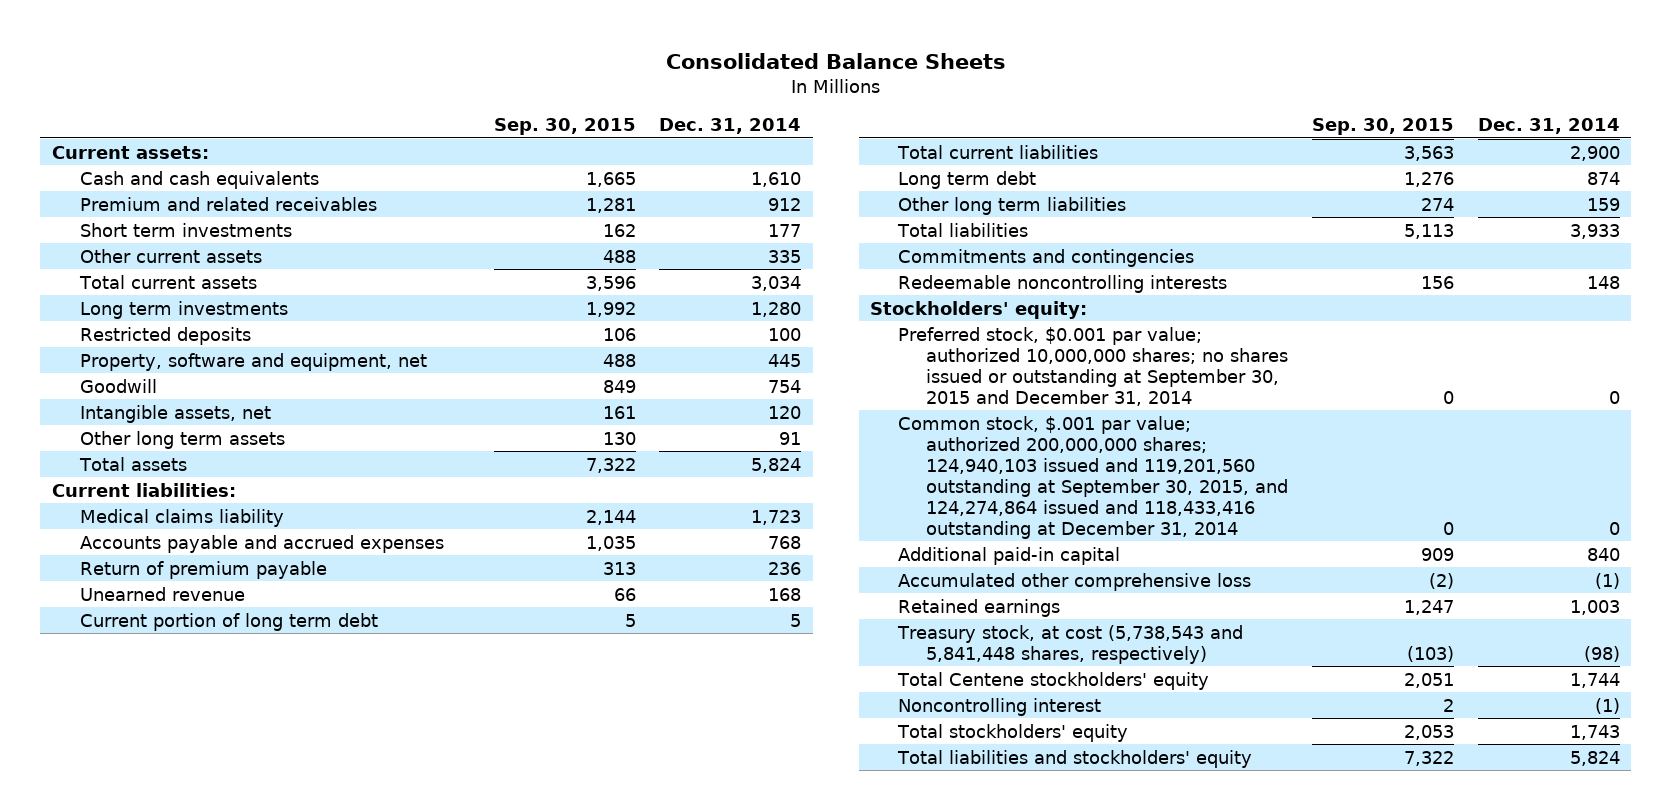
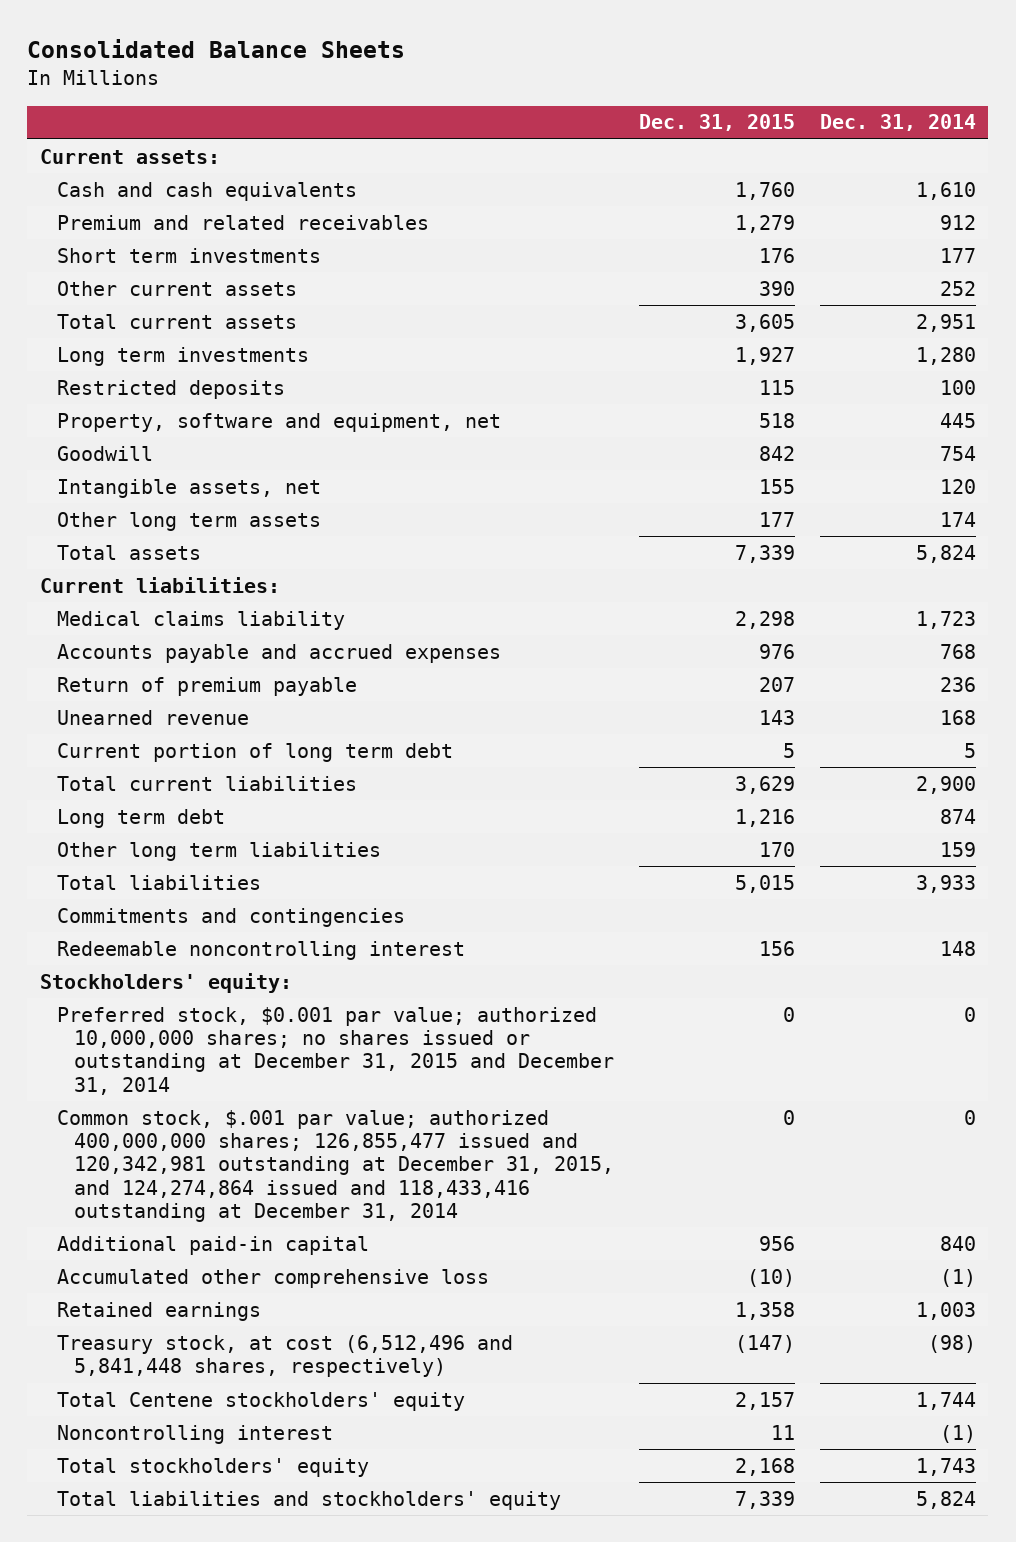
[493,117,636,135] Sep. 30, 2015 -> none
none -> [638,114,795,132] Dec. 31, 2015
[768,249,802,263] 335 -> [939,280,976,296] 252
[751,275,802,291] 3,034 -> [915,313,976,332] 2,951
[779,431,802,445] 91 -> [939,511,976,527] 174
[898,274,1228,293] Redeemable noncontrolling interests -> [56,940,465,960] Redeemable noncontrolling interest
[898,326,1289,406] Preferred stock, $0.001 par value; authorized 10,000,000 shares; no shares issued or outstanding at September 30, 2015 and December 31, 2014 -> [56,1006,614,1095] Preferred stock, $0.001 par value; authorized 10,000,000 shares; no shares issued or outstanding at December 31, 2015 and December 31, 2014
[898,415,1289,539] Common stock, $.001 par value; authorized 200,000,000 shares; 124,940,103 issued and 119,201,560 outstanding at September 30, 2015, and 124,274,864 issued and 118,433,416 outstanding at December 31, 2014 -> [56,1109,614,1222] Common stock, $.001 par value; authorized 400,000,000 shares; 126,855,477 issued and 120,342,981 outstanding at December 31, 2015, and 124,274,864 issued and 118,433,416 outstanding at December 31, 2014
[897,624,1244,664] Treasury stock, at cost (5,738,543 and 5,841,448 shares, respectively) -> [56,1334,513,1378] Treasury stock, at cost (6,512,496 and 5,841,448 shares, respectively)

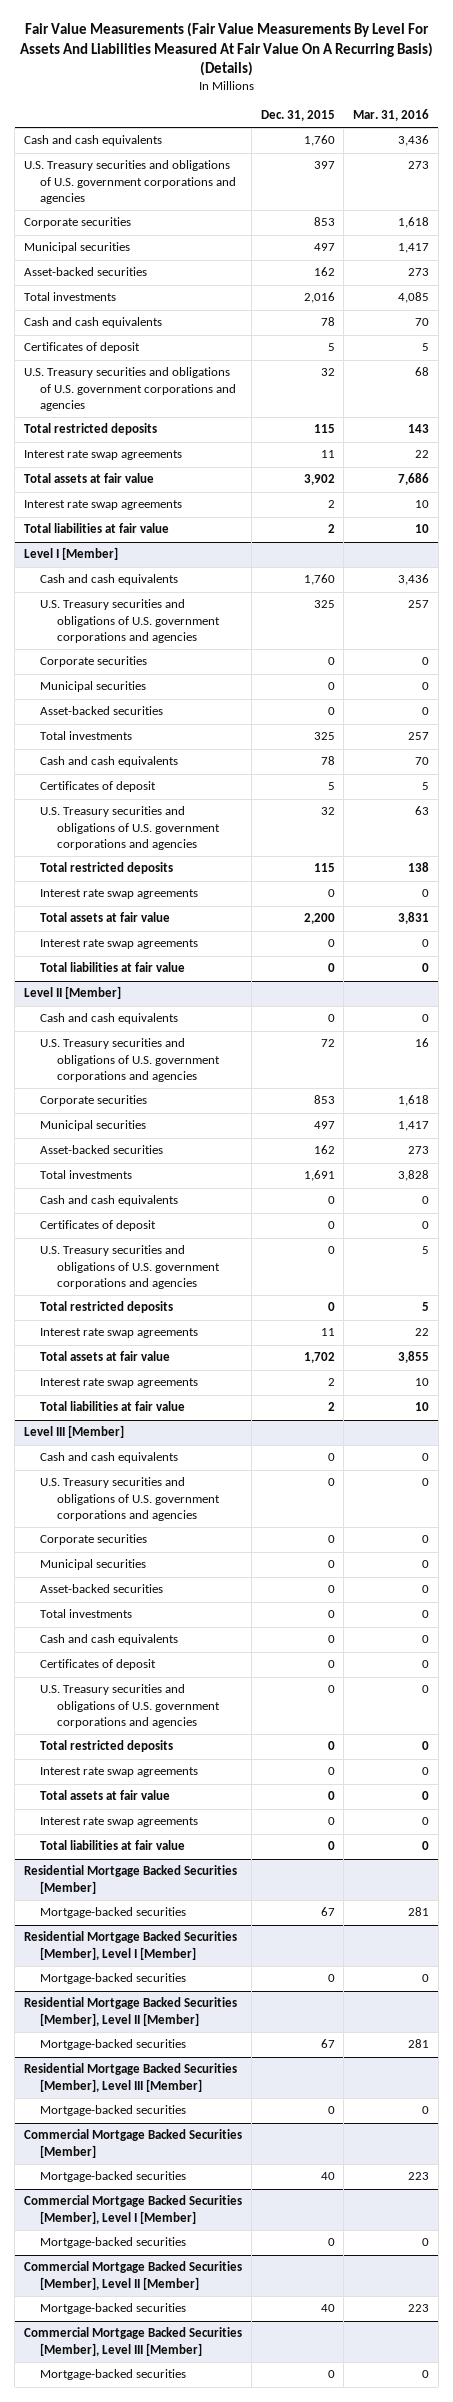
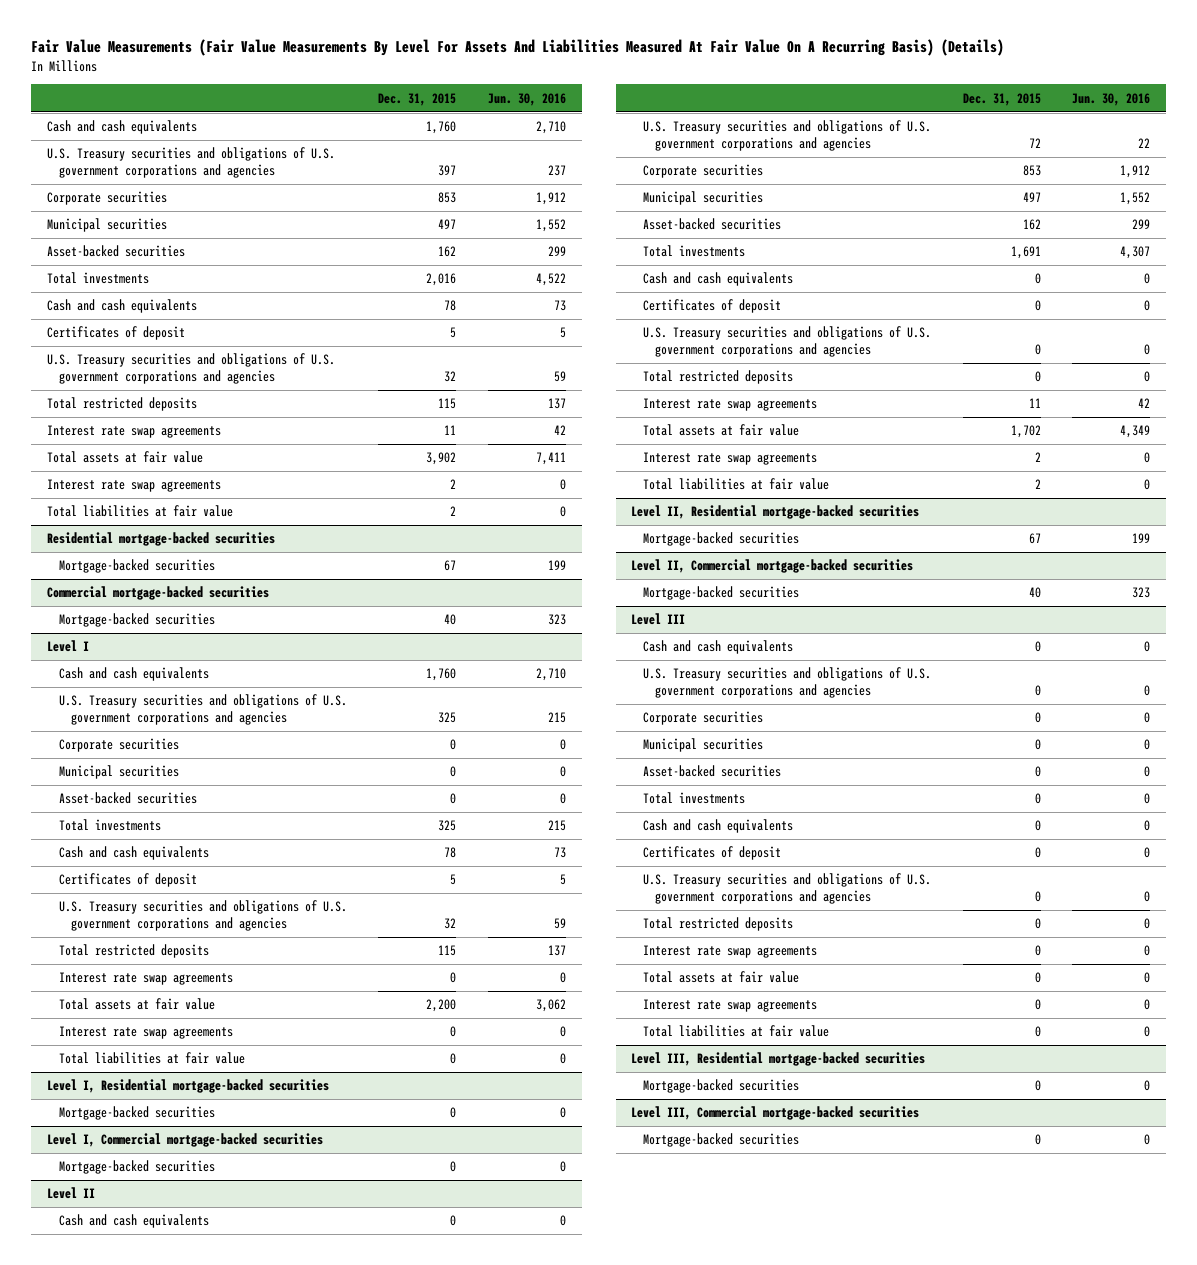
[353,108,430,121] Mar. 31, 2016 -> none
none -> [487,92,566,106] Jun. 30, 2016
none -> [46,532,275,547] Residential mortgage-backed securities
none -> [58,559,215,574] Mortgage-backed securities
none -> [46,586,269,601] Commercial mortgage-backed securities
none -> [58,613,215,628] Mortgage-backed securities
[24,547,119,561] Level I [Member] -> [46,640,89,653] Level I
none -> [46,1079,329,1094] Level I, Residential mortgage-backed securities
none -> [58,1106,215,1121] Mortgage-backed securities
none -> [46,1133,323,1148] Level I, Commercial mortgage-backed securities
none -> [58,1160,215,1175] Mortgage-backed securities
[24,986,122,1000] Level II [Member] -> [46,1187,95,1200] Level II
none -> [631,505,920,520] Level II, Residential mortgage-backed securities
none -> [643,532,800,547] Mortgage-backed securities
none -> [631,559,914,574] Level II, Commercial mortgage-backed securities
none -> [643,586,800,601] Mortgage-backed securities
[24,1425,125,1439] Level III [Member] -> [631,613,686,626] Level III
[24,1865,238,1894] Residential Mortgage Backed Securities [Member] -> none
[40,1907,187,1919] Mortgage-backed securities -> none
[24,1931,238,1960] Residential Mortgage Backed Securities [Member], Level I [Member] -> none
[40,1973,187,1985] Mortgage-backed securities -> none
[24,1997,238,2026] Residential Mortgage Backed Securities [Member], Level II [Member] -> none
[40,2039,187,2051] Mortgage-backed securities -> none
[40,2105,187,2117] Mortgage-backed securities -> none
[24,2129,243,2158] Commercial Mortgage Backed Securities [Member] -> none
[40,2171,187,2183] Mortgage-backed securities -> none
[24,2195,243,2224] Commercial Mortgage Backed Securities [Member], Level I [Member] -> none
[24,2063,238,2092] Residential Mortgage Backed Securities [Member], Level III [Member] -> [631,1052,926,1067] Level III, Residential mortgage-backed securities
[24,2261,243,2290] Commercial Mortgage Backed Securities [Member], Level II [Member] -> none
[40,2303,187,2315] Mortgage-backed securities -> none
[24,2327,243,2356] Commercial Mortgage Backed Securities [Member], Level III [Member] -> [631,1106,920,1121] Level III, Commercial mortgage-backed securities

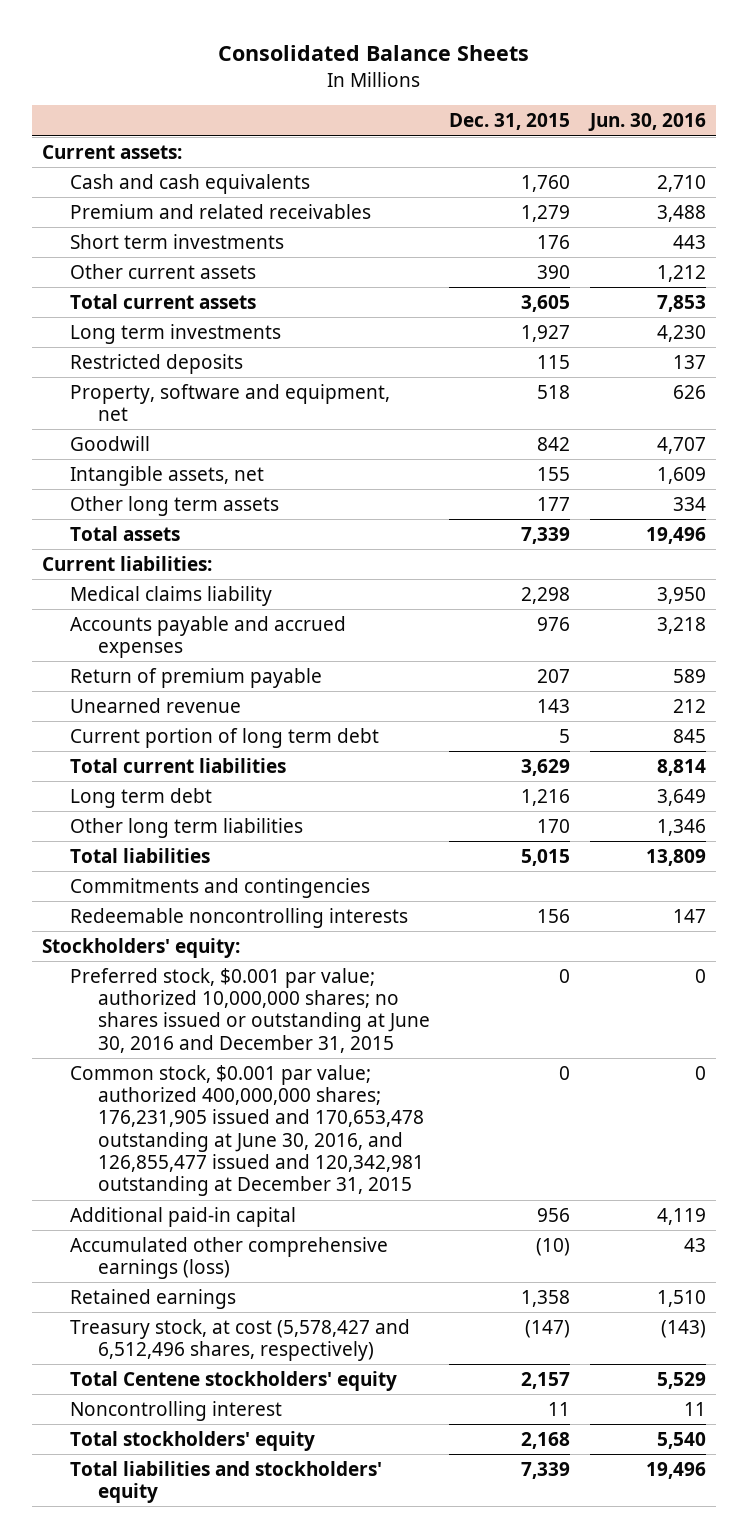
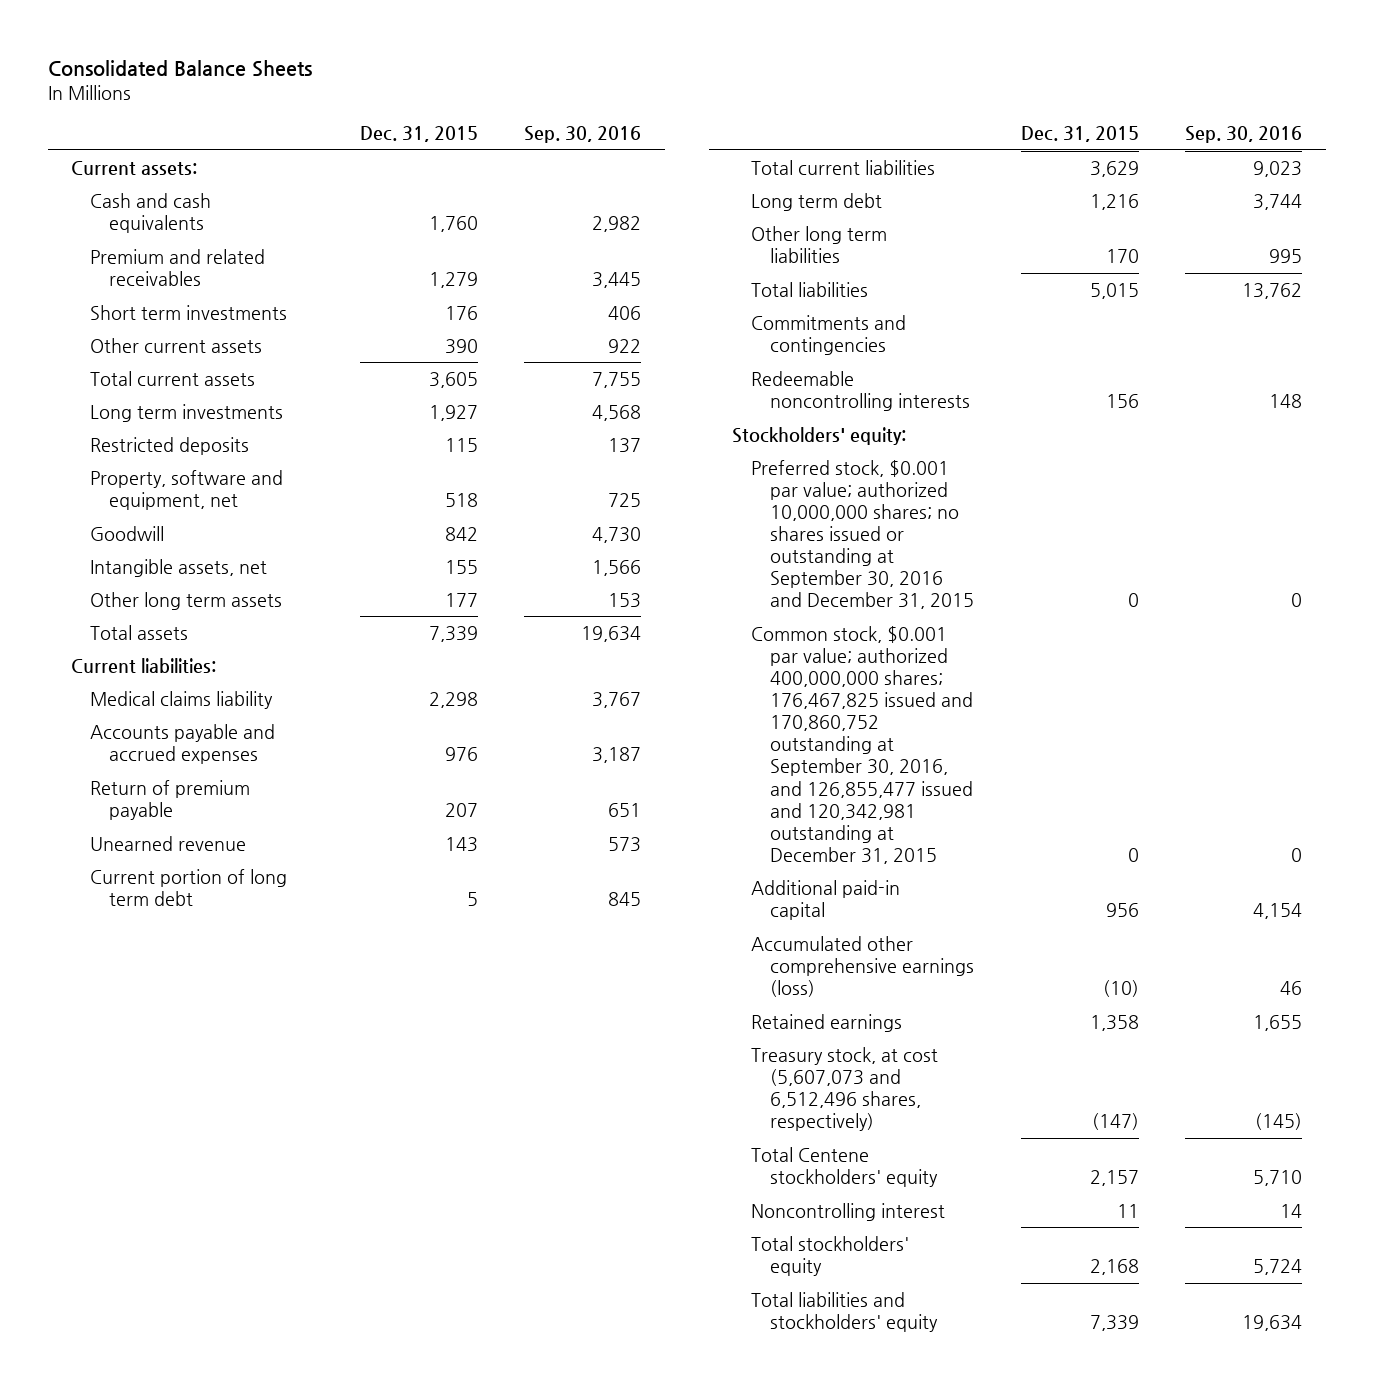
[588,113,707,132] Jun. 30, 2016 -> none
none -> [524,125,642,143] Sep. 30, 2016
[69,967,430,1053] Preferred stock, $0.001 par value; authorized 10,000,000 shares; no shares issued or outstanding at June 30, 2016 and December 31, 2015 -> [751,459,975,610] Preferred stock, $0.001 par value; authorized 10,000,000 shares; no shares issued or outstanding at September 30, 2016 and December 31, 2015
[69,1064,424,1197] Common stock, $0.001 par value; authorized 400,000,000 shares; 176,231,905 issued and 170,653,478 outstanding at June 30, 2016, and 126,855,477 issued and 120,342,981 outstanding at December 31, 2015 -> [751,625,974,864] Common stock, $0.001 par value; authorized 400,000,000 shares; 176,467,825 issued and 170,860,752 outstanding at September 30, 2016, and 126,855,477 issued and 120,342,981 outstanding at December 31, 2015
[69,1318,410,1362] Treasury stock, at cost (5,578,427 and 6,512,496 shares, respectively) -> [751,1046,939,1132] Treasury stock, at cost (5,607,073 and 6,512,496 shares, respectively)

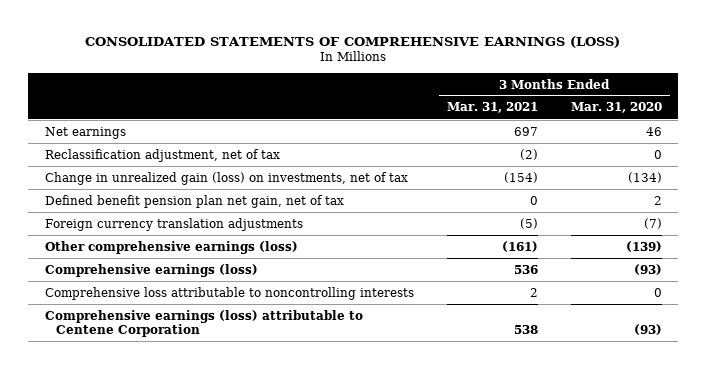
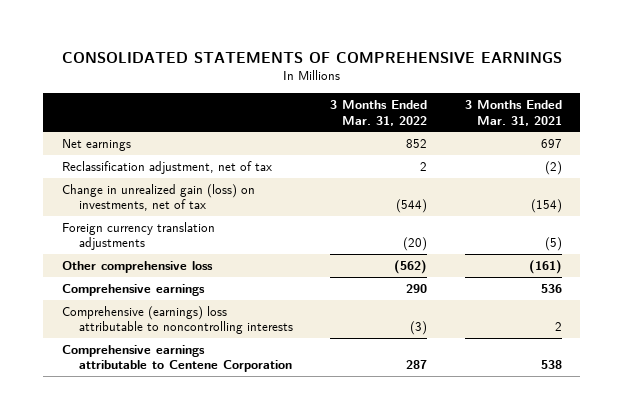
[85,35,621,48] CONSOLIDATED STATEMENTS OF COMPREHENSIVE EARNINGS (LOSS) -> [61,52,562,65] CONSOLIDATED STATEMENTS OF COMPREHENSIVE EARNINGS
[570,102,662,114] Mar. 31, 2020 -> none
none -> [330,100,428,126] 3 Months Ended Mar. 31, 2022
[44,194,344,208] Defined benefit pension plan net gain, net of tax -> none
[44,240,298,254] Other comprehensive earnings (loss) -> [61,260,213,273] Other comprehensive loss
[44,263,258,277] Comprehensive earnings (loss) -> [61,283,205,296] Comprehensive earnings
[44,286,414,300] Comprehensive loss attributable to noncontrolling interests -> [61,305,294,335] Comprehensive (earnings) loss attributable to noncontrolling interests
[44,309,363,337] Comprehensive earnings (loss) attributable to Centene Corporation -> [61,344,293,373] Comprehensive earnings attributable to Centene Corporation

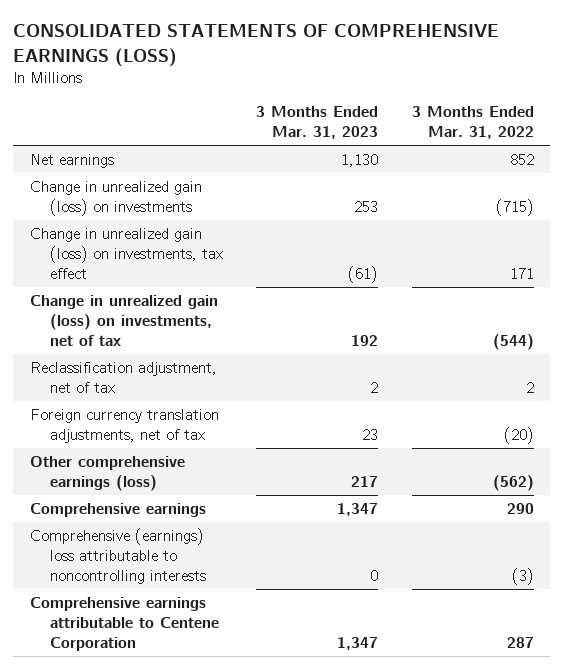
[61,52,562,65] CONSOLIDATED STATEMENTS OF COMPREHENSIVE EARNINGS -> [13,24,500,67] CONSOLIDATED STATEMENTS OF COMPREHENSIVE EARNINGS (LOSS)
[464,100,562,126] 3 Months Ended Mar. 31, 2021 -> none
none -> [256,106,379,140] 3 Months Ended Mar. 31, 2023
none -> [29,180,202,216] Change in unrealized gain (loss) on investments
none -> [29,227,223,279] Change in unrealized gain (loss) on investments, tax effect
[61,160,272,174] Reclassification adjustment, net of tax -> [29,361,217,393] Reclassification adjustment, net of tax
[61,221,215,251] Foreign currency translation adjustments -> [29,408,219,443] Foreign currency translation adjustments, net of tax
[61,260,213,273] Other comprehensive loss -> [29,455,185,491] Other comprehensive earnings (loss)

